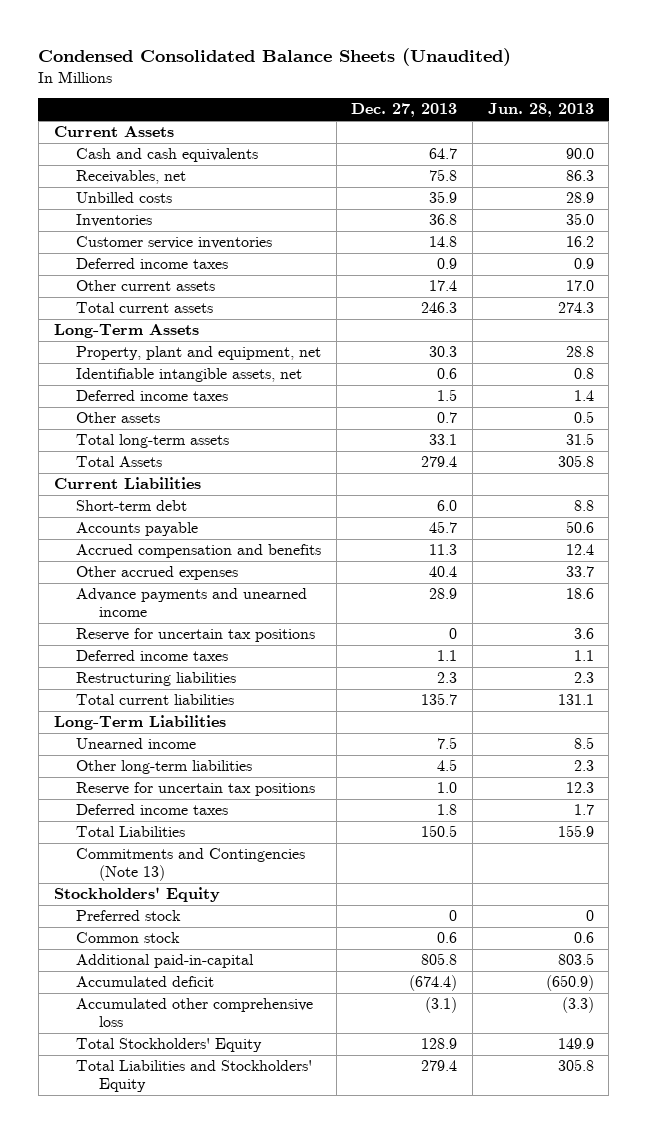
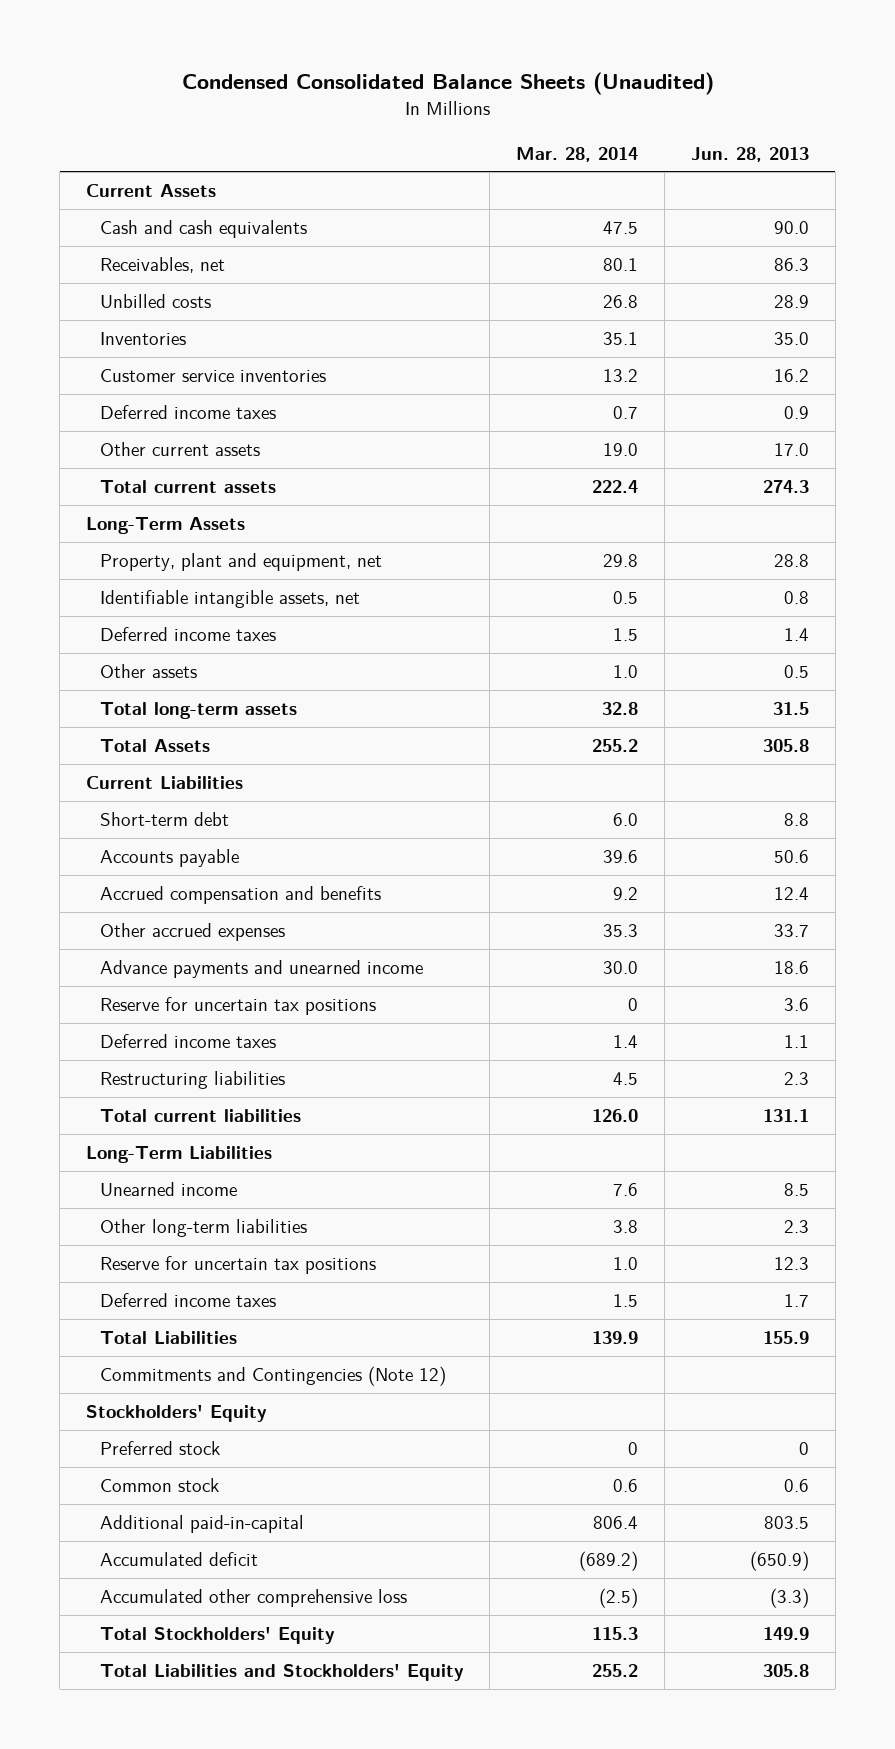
[351,103,458,118] Dec. 27, 2013 -> none
none -> [516,146,639,162] Mar. 28, 2014
[76,848,306,882] Commitments and Contingencies (Note 13) -> [99,1366,446,1387] Commitments and Contingencies (Note 12)

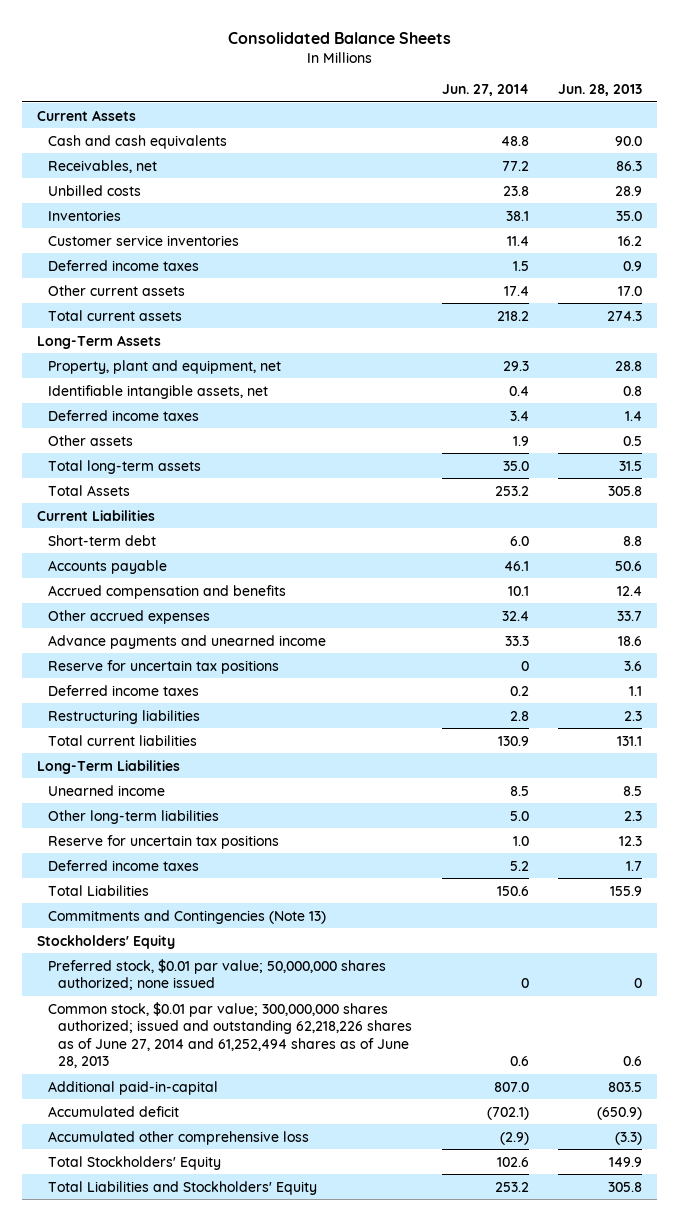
[181,72,714,96] Condensed Consolidated Balance Sheets (Unaudited) -> [227,31,451,44] Consolidated Balance Sheets
[516,146,639,162] Mar. 28, 2014 -> none
none -> [441,83,529,96] Jun. 27, 2014
[99,1366,446,1387] Commitments and Contingencies (Note 12) -> [47,909,326,924] Commitments and Contingencies (Note 13)
[99,1441,220,1456] Preferred stock -> [47,958,386,991] Preferred stock, $0.01 par value; 50,000,000 shares authorized; none issued
[99,1478,219,1493] Common stock -> [47,1001,413,1069] Common stock, $0.01 par value; 300,000,000 shares authorized; issued and outstanding 62,218,226 shares as of June 27, 2014 and 61,252,494 shares as of June 28, 2013

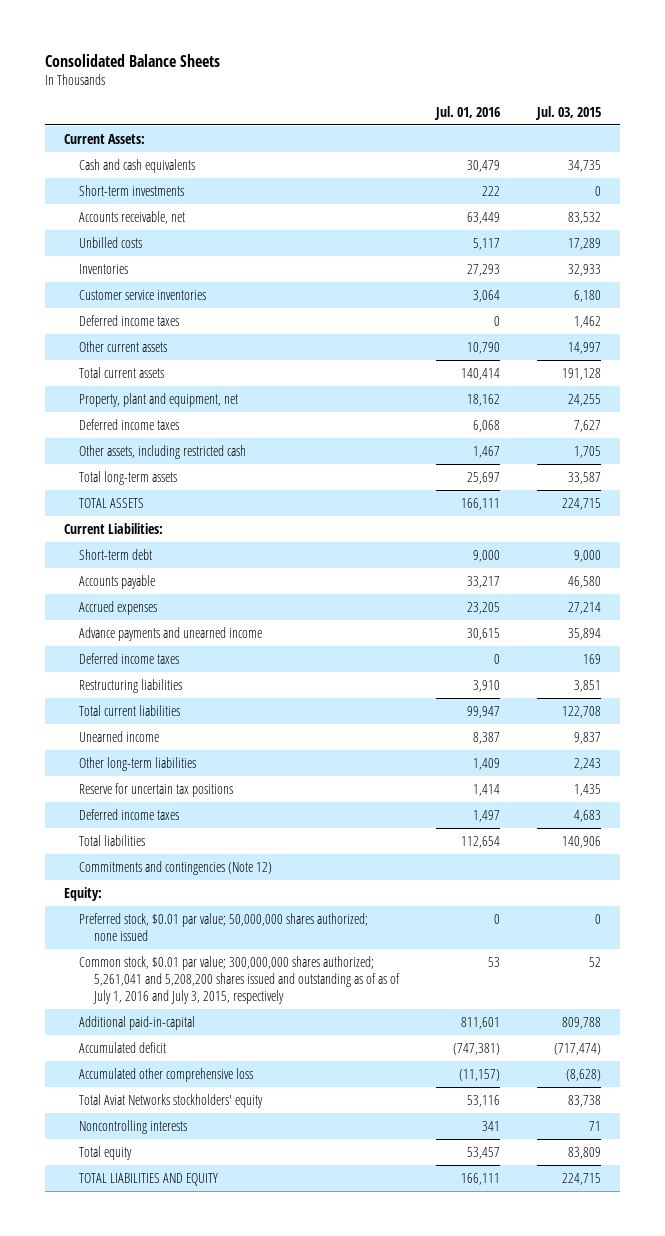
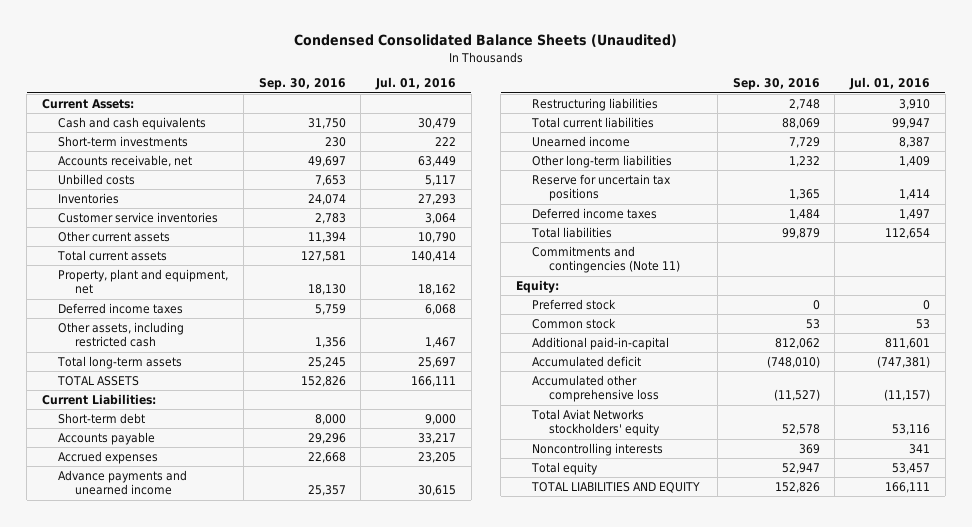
[44,53,220,67] Consolidated Balance Sheets -> [294,34,678,48] Condensed Consolidated Balance Sheets (Unaudited)
[535,105,602,120] Jul. 03, 2015 -> none
none -> [258,78,346,91] Sep. 30, 2016
[78,314,179,326] Deferred income taxes -> none
[78,652,179,664] Deferred income taxes -> none
[78,860,272,875] Commitments and contingencies (Note 12) -> [532,246,680,274] Commitments and contingencies (Note 11)
[78,912,368,941] Preferred stock, $0.01 par value; 50,000,000 shares authorized; none issued -> [532,299,617,311] Preferred stock
[78,955,400,1004] Common stock, $0.01 par value; 300,000,000 shares authorized; 5,261,041 and 5,208,200 shares issued and outstanding as of as of July 1, 2016 and July 3, 2015, respectively -> [532,318,617,330] Common stock

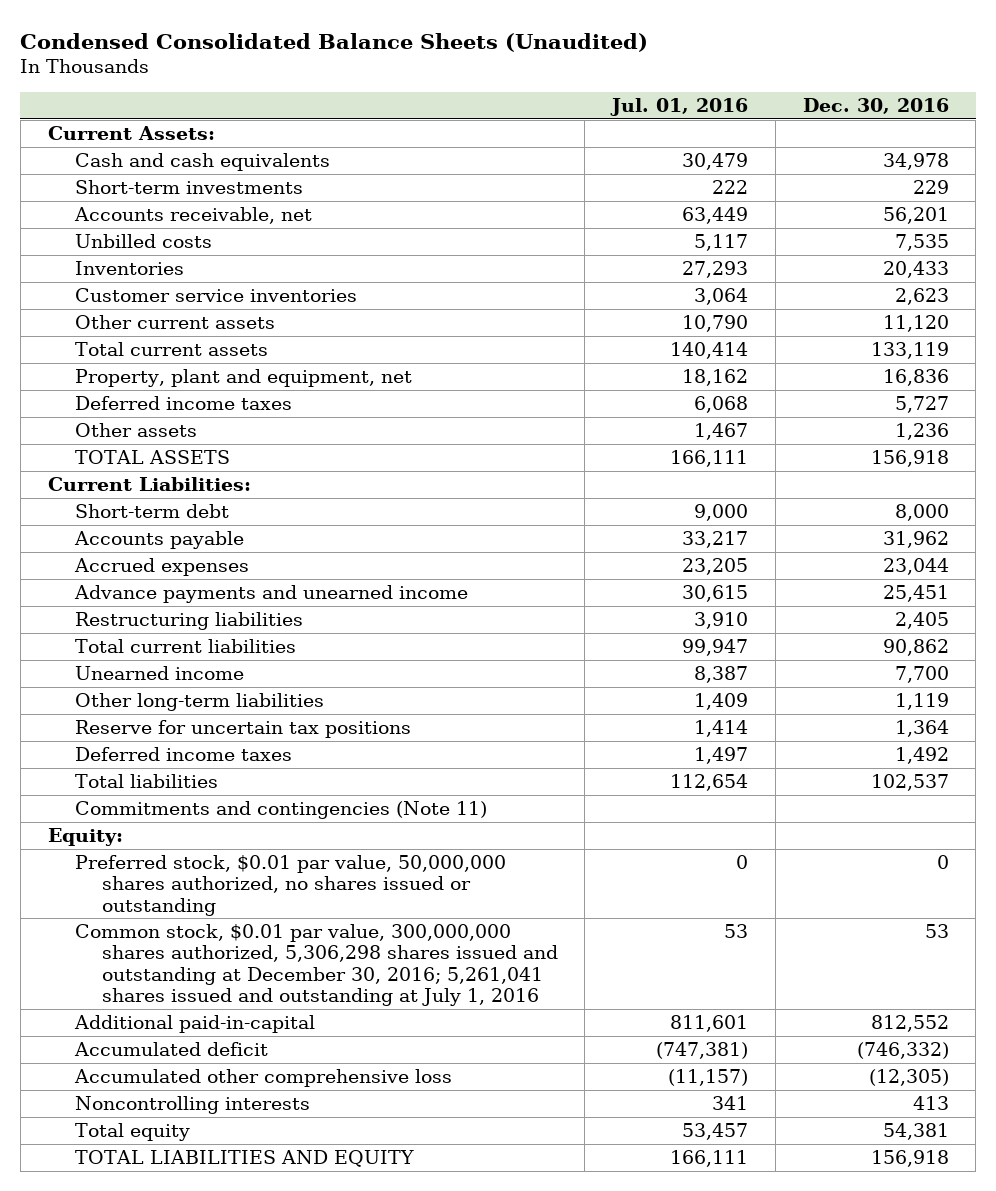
[258,78,346,91] Sep. 30, 2016 -> none
none -> [802,97,949,114] Dec. 30, 2016
[57,356,183,370] Total long-term assets -> none
[58,322,185,348] Other assets, including restricted cash -> [74,423,197,438] Other assets
[532,299,617,311] Preferred stock -> [74,855,506,916] Preferred stock, $0.01 par value, 50,000,000 shares authorized, no shares issued or outstanding
[532,318,617,330] Common stock -> [74,924,558,1006] Common stock, $0.01 par value, 300,000,000 shares authorized, 5,306,298 shares issued and outstanding at December 30, 2016; 5,261,041 shares issued and outstanding at July 1, 2016
[531,409,660,437] Total Aviat Networks stockholders' equity -> none

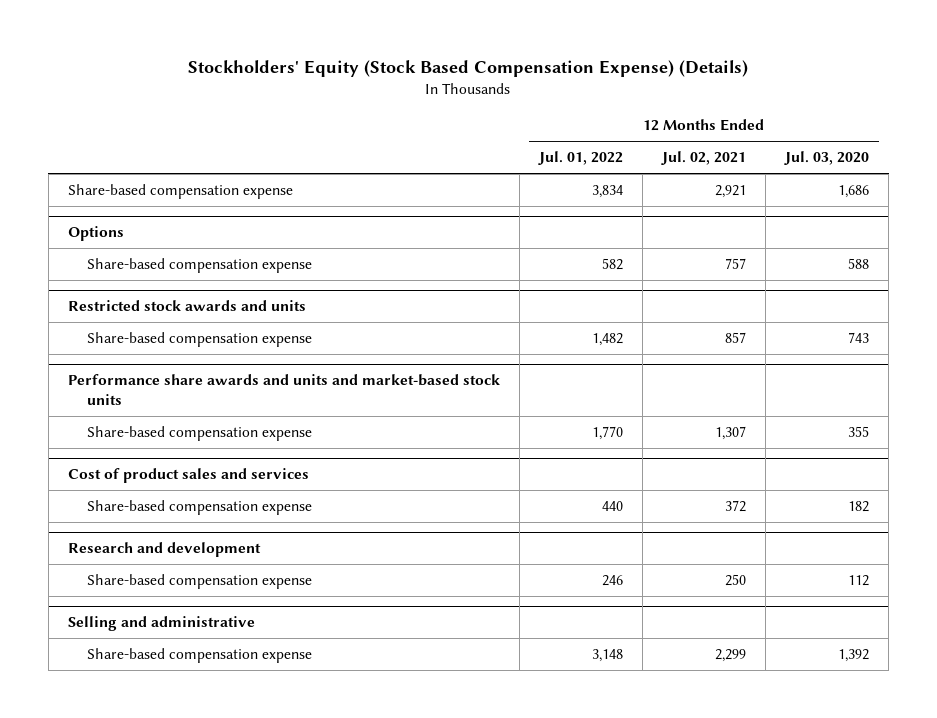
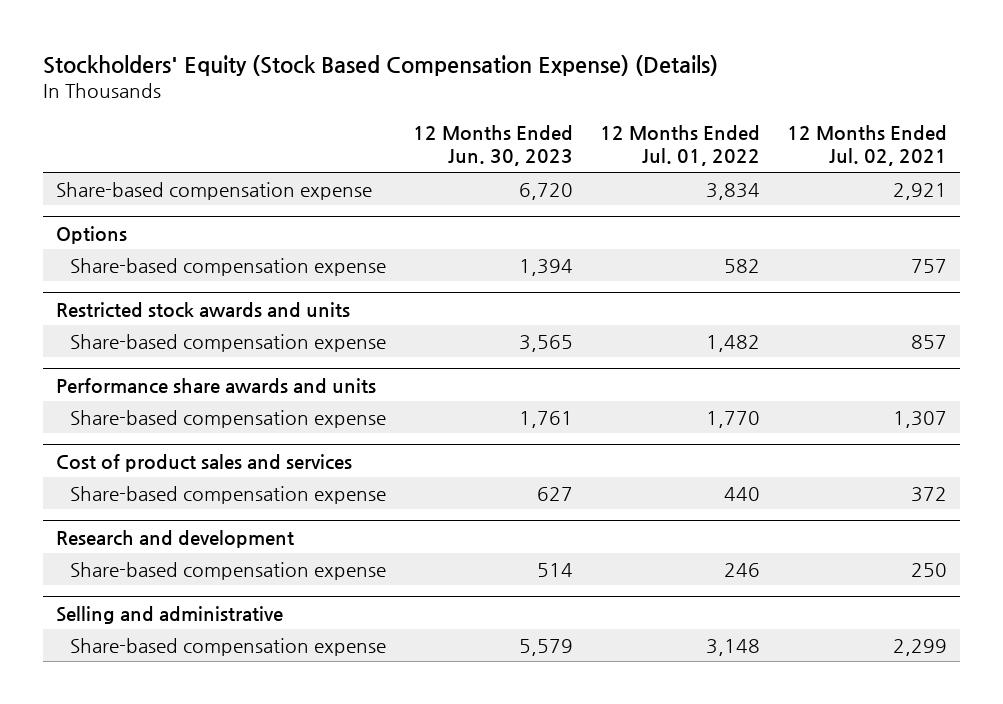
[784,151,870,166] Jul. 03, 2020 -> none
none -> [412,124,573,167] 12 Months Ended Jun. 30, 2023
[67,374,500,406] Performance share awards and units and market-based stock units -> [56,377,377,394] Performance share awards and units

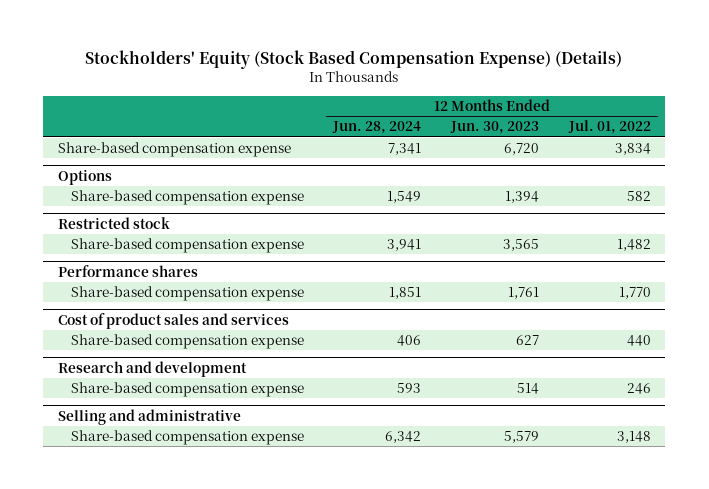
[786,124,947,167] 12 Months Ended Jul. 02, 2021 -> none
none -> [332,121,422,135] Jun. 28, 2024
[56,301,351,318] Restricted stock awards and units -> [58,216,171,229] Restricted stock
[56,377,377,394] Performance share awards and units -> [58,264,199,277] Performance shares

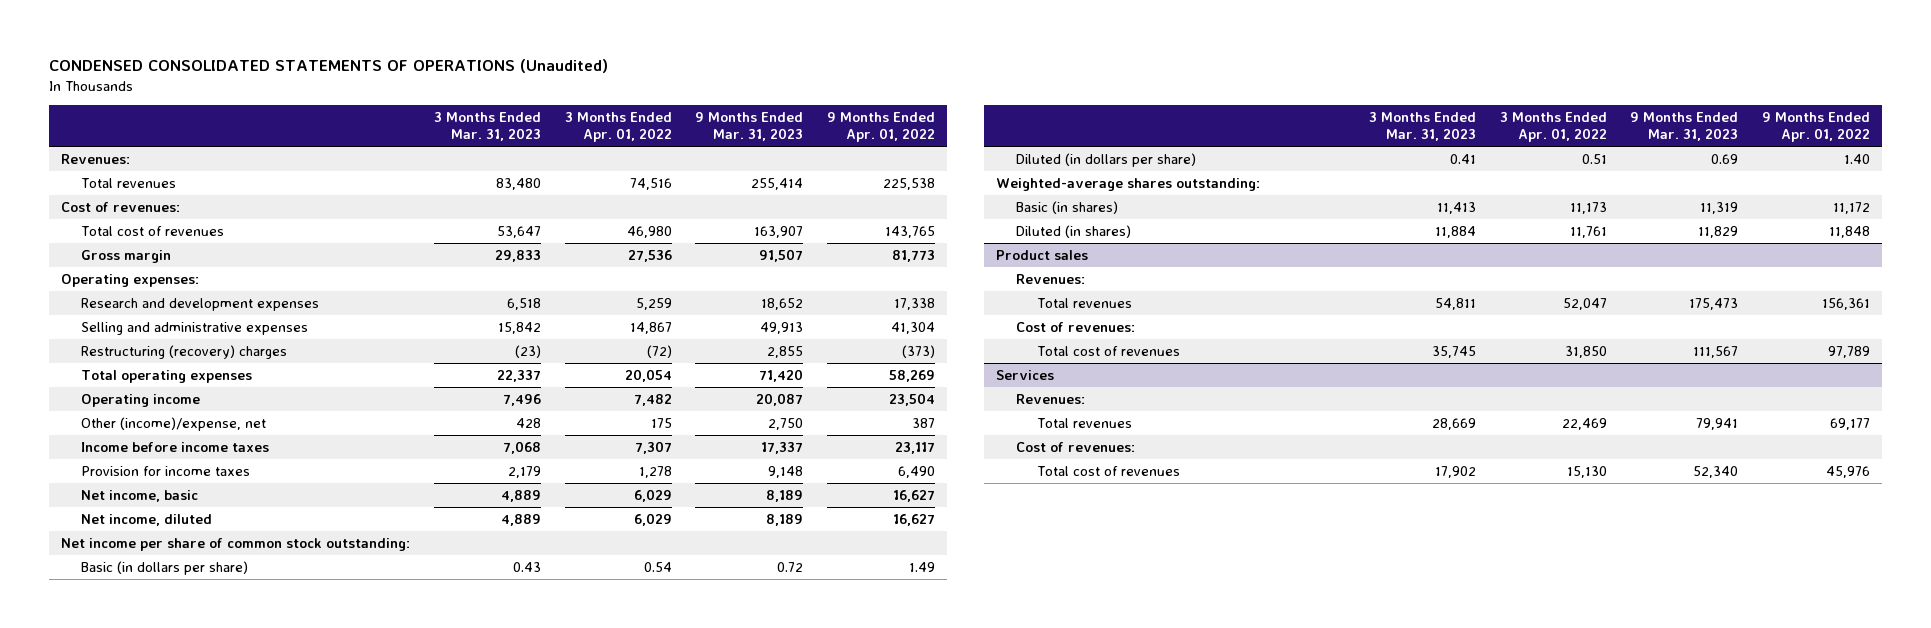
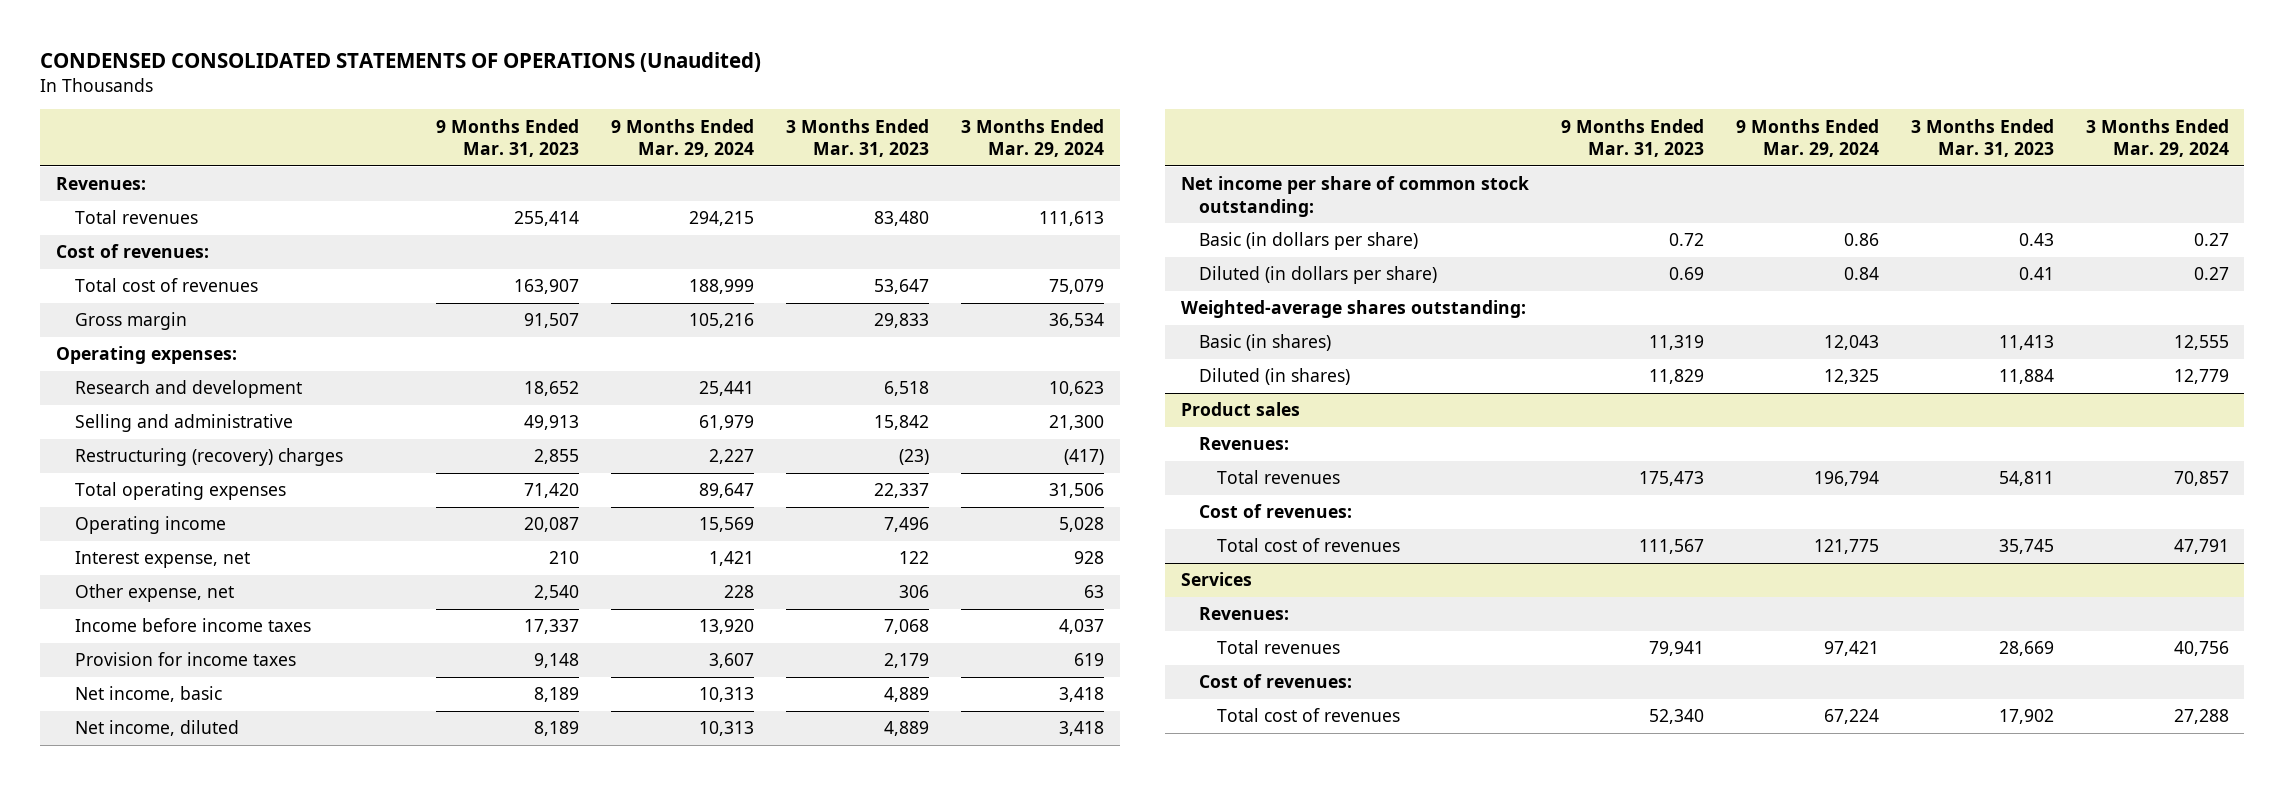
[564,111,672,143] 3 Months Ended Apr. 01, 2022 -> none
[827,111,936,143] 9 Months Ended Apr. 01, 2022 -> none
none -> [611,118,755,158] 9 Months Ended Mar. 29, 2024
none -> [961,118,1105,158] 3 Months Ended Mar. 29, 2024
[81,297,320,311] Research and development expenses -> [74,380,302,399] Research and development
[81,321,309,335] Selling and administrative expenses -> [74,414,293,433] Selling and administrative
none -> [74,551,250,569] Interest expense, net
[81,416,267,431] Other (income)/expense, net -> [74,584,234,603] Other expense, net
[515,417,541,428] 428 -> [899,585,930,599] 306
[768,417,804,430] 2,750 -> [534,585,580,601] 2,540

